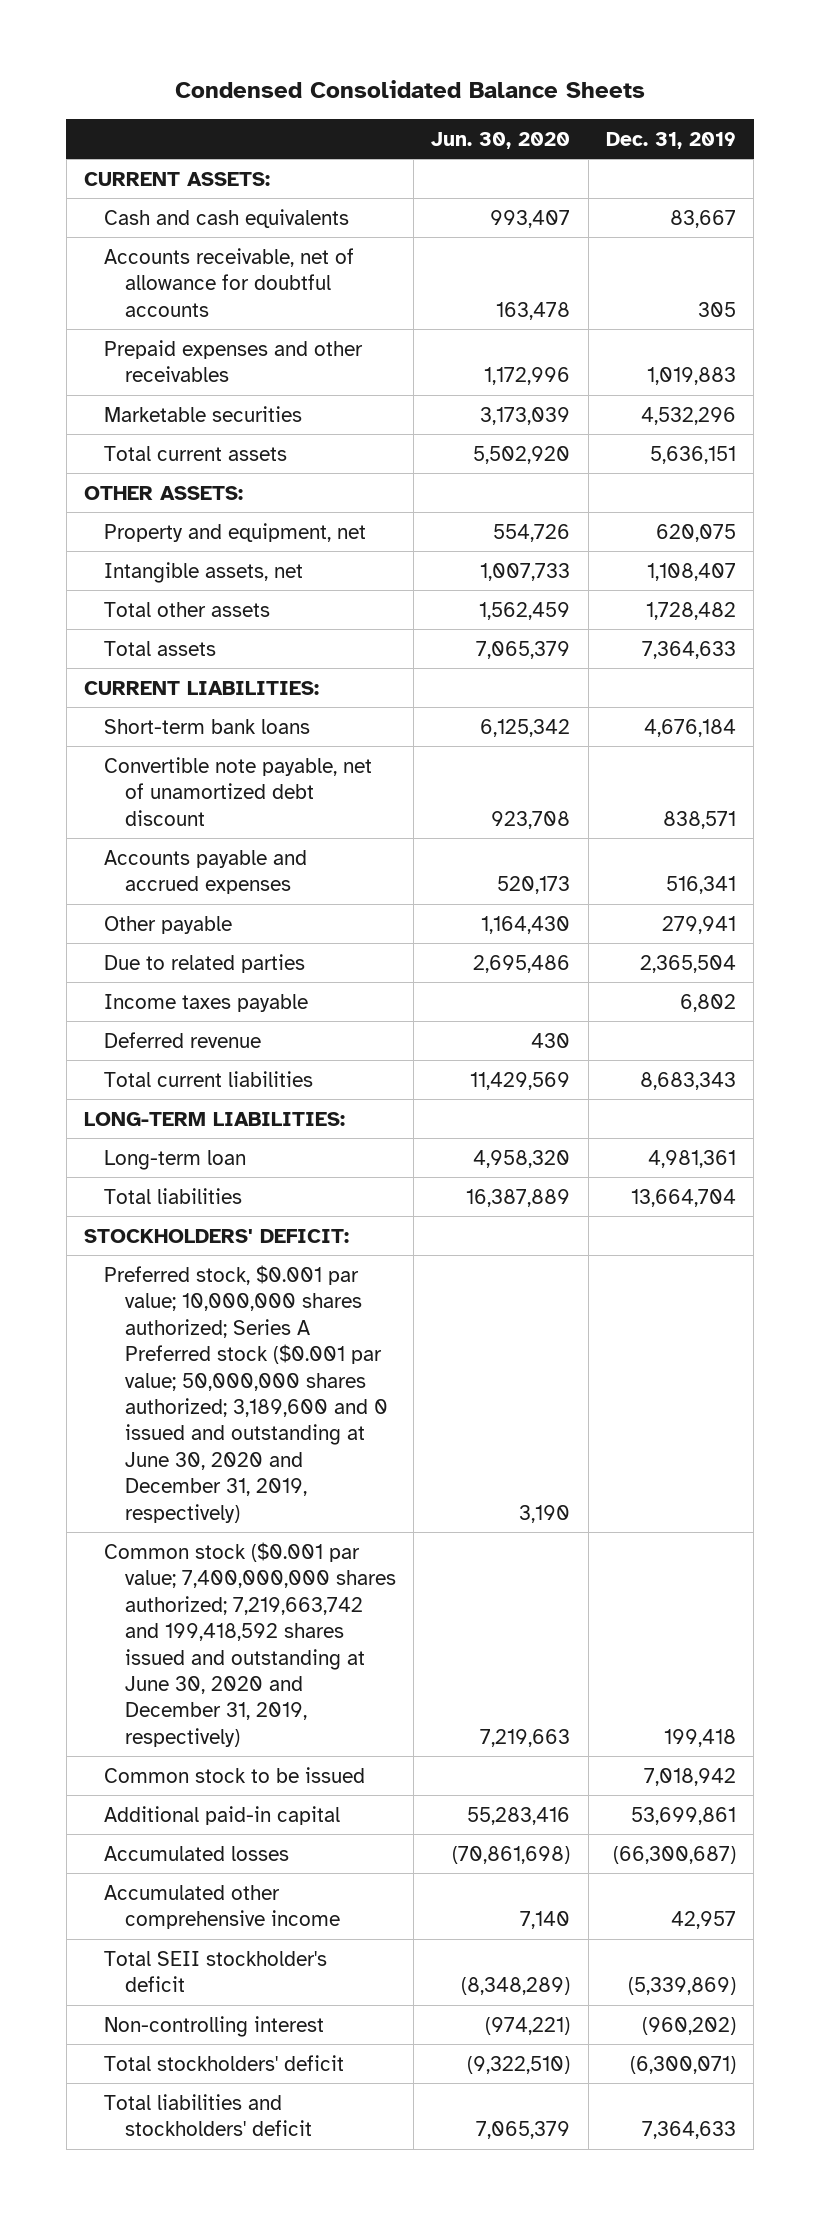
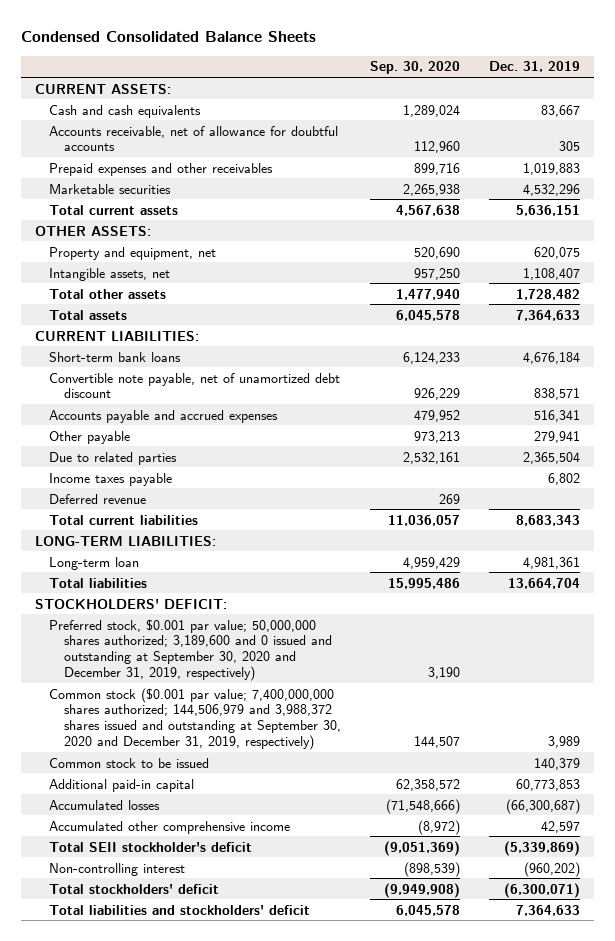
[431,131,571,149] Jun. 30, 2020 -> none
none -> [369,61,460,75] Sep. 30, 2020
[104,1264,388,1523] Preferred stock, $0.001 par value; 10,000,000 shares authorized; Series A Preferred stock ($0.001 par value; 50,000,000 shares authorized; 3,189,600 and 0 issued and outstanding at June 30, 2020 and December 31, 2019, respectively) -> [49,618,332,682] Preferred stock, $0.001 par value; 50,000,000 shares authorized; 3,189,600 and 0 issued and outstanding at September 30, 2020 and December 31, 2019, respectively)
[104,1541,396,1747] Common stock ($0.001 par value; 7,400,000,000 shares authorized; 7,219,663,742 and 199,418,592 shares issued and outstanding at June 30, 2020 and December 31, 2019, respectively) -> [49,687,341,751] Common stock ($0.001 par value; 7,400,000,000 shares authorized; 144,506,979 and 3,988,372 shares issued and outstanding at September 30, 2020 and December 31, 2019, respectively)
[663,1728,736,1747] 199,418 -> [547,736,580,749] 3,989
[643,1767,736,1786] 7,018,942 -> [533,757,580,770] 140,379
[630,1806,736,1825] 53,699,861 -> [515,778,580,791] 60,773,853
[670,1911,736,1930] 42,957 -> [540,820,580,833] 42,597

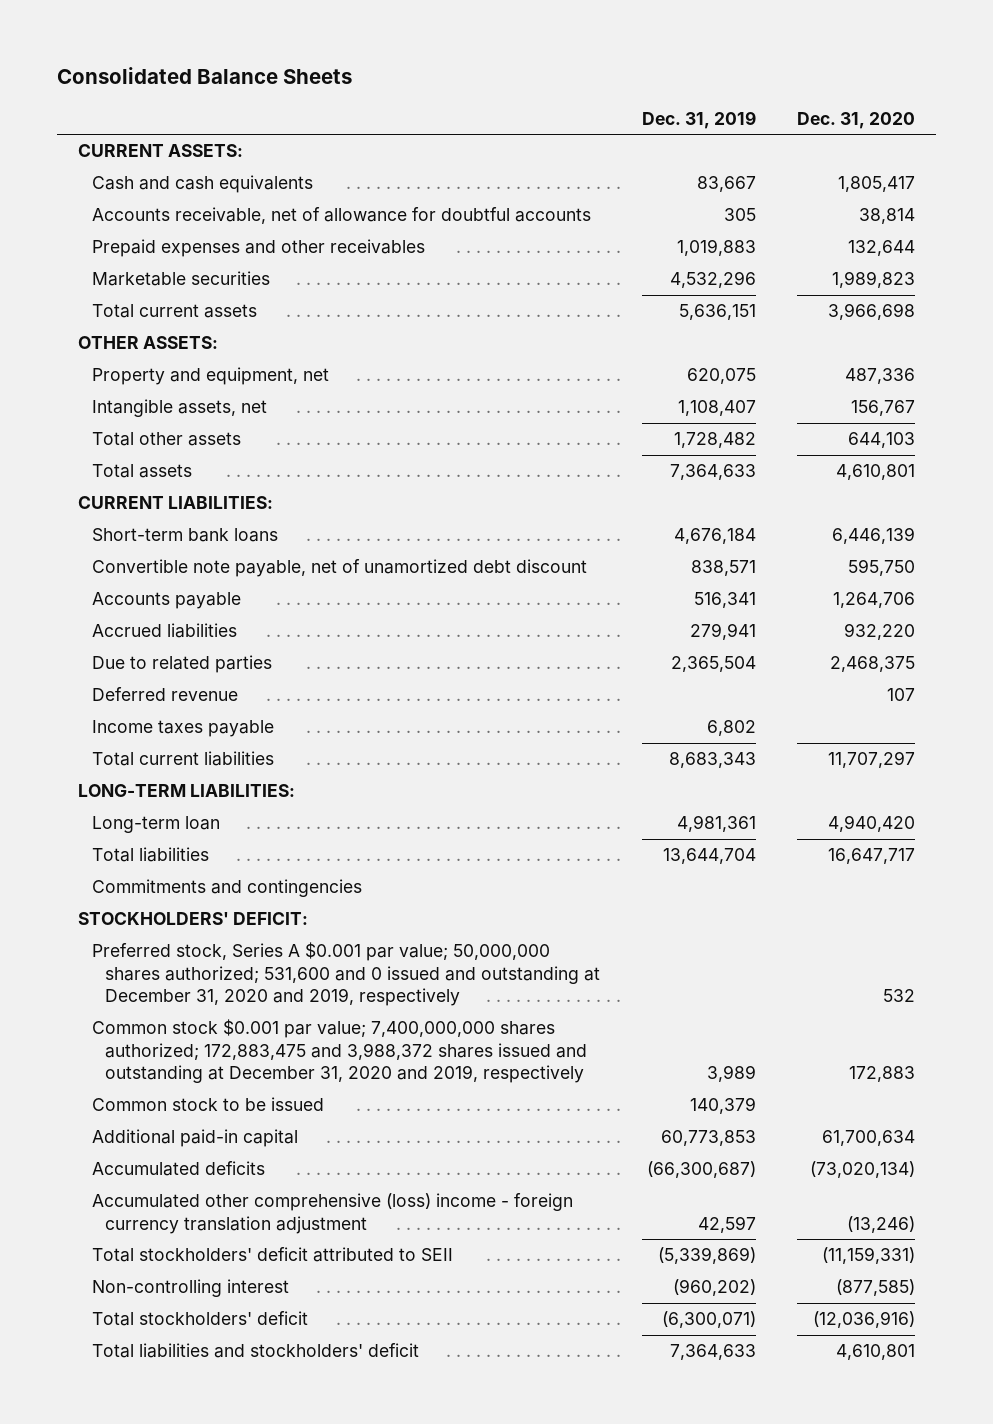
[20,31,316,43] Condensed Consolidated Balance Sheets -> [57,67,353,85] Consolidated Balance Sheets
[369,61,460,75] Sep. 30, 2020 -> none
none -> [797,111,916,129] Dec. 31, 2020
[49,409,279,423] Accounts payable and accrued expenses -> [91,592,241,610] Accounts payable
[49,430,131,444] Other payable -> [91,623,237,639] Accrued liabilities
[49,472,173,486] Income taxes payable -> [91,720,274,738] Income taxes payable
[507,577,580,589] 13,664,704 -> [662,848,756,865] 13,644,704
none -> [91,879,362,898] Commitments and contingencies
[49,618,332,682] Preferred stock, $0.001 par value; 50,000,000 shares authorized; 3,189,600 and 0 issued and outstanding at September 30, 2020 and December 31, 2019, respectively) -> [91,942,601,1006] Preferred stock, Series A $0.001 par value; 50,000,000 shares authorized; 531,600 and 0 issued and outstanding at December 31, 2020 and 2019, respectively
[49,687,341,751] Common stock ($0.001 par value; 7,400,000,000 shares authorized; 144,506,979 and 3,988,372 shares issued and outstanding at September 30, 2020 and December 31, 2019, respectively) -> [91,1019,588,1083] Common stock $0.001 par value; 7,400,000,000 shares authorized; 172,883,475 and 3,988,372 shares issued and outstanding at December 31, 2020 and 2019, respectively
[49,799,161,810] Accumulated losses -> [91,1161,265,1177] Accumulated deficits
[49,820,291,834] Accumulated other comprehensive income -> [91,1193,573,1234] Accumulated other comprehensive (loss) income - foreign currency translation adjustment
[49,841,253,852] Total SEII stockholder's deficit -> [91,1247,453,1263] Total stockholders' deficit attributed to SEII

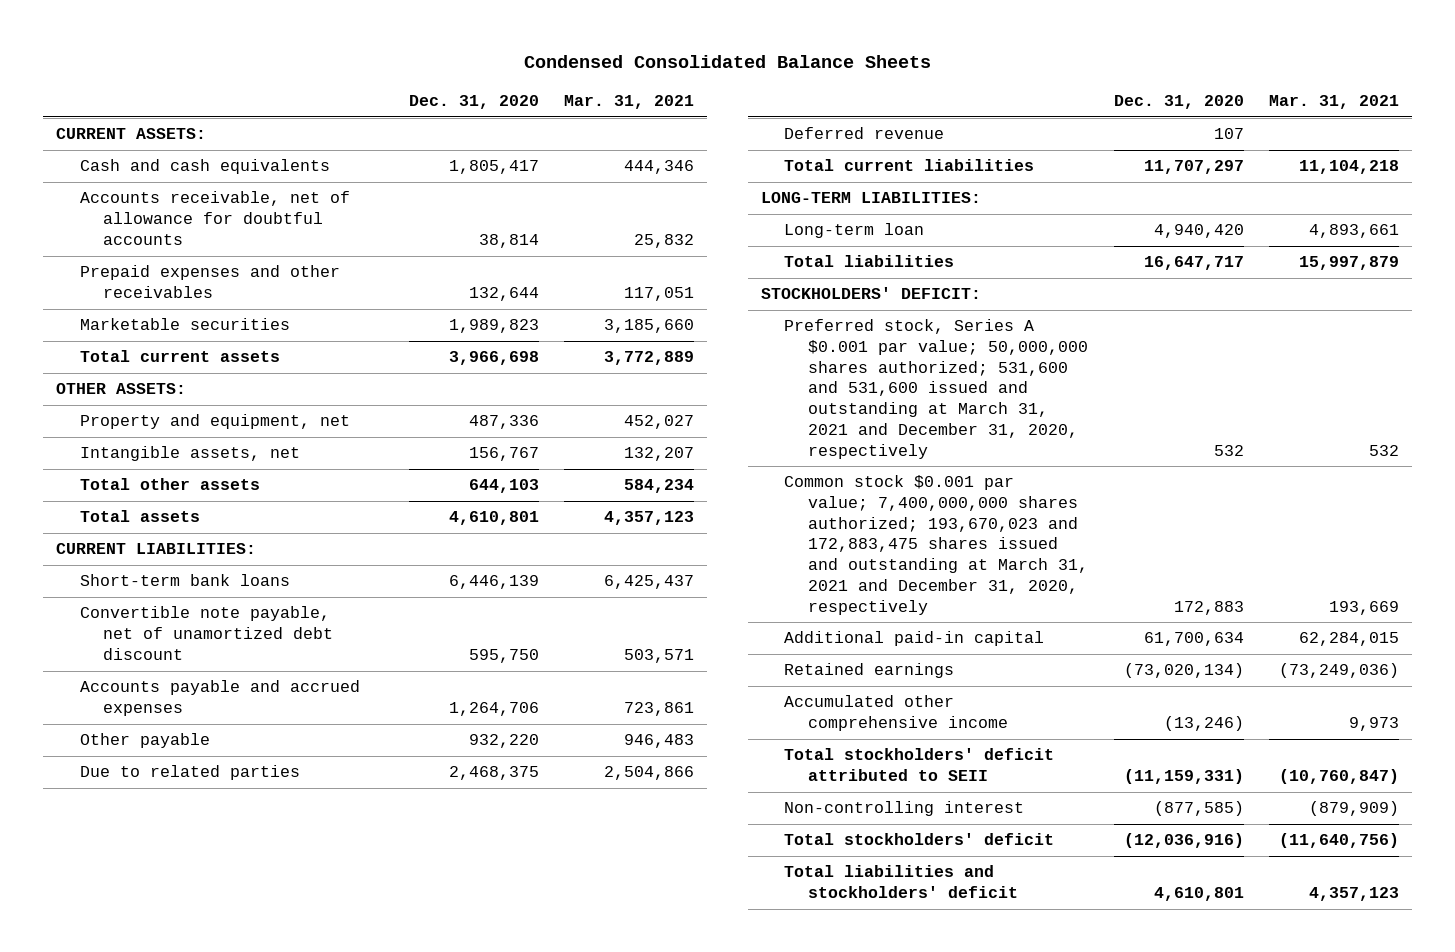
[57,67,353,85] Consolidated Balance Sheets -> [523,55,931,69] Condensed Consolidated Balance Sheets
[641,110,756,129] Dec. 31, 2019 -> none
none -> [564,95,695,110] Mar. 31, 2021
[91,592,241,610] Accounts payable -> [79,680,360,717] Accounts payable and accrued expenses
[91,623,237,639] Accrued liabilities -> [79,733,210,749] Other payable
[91,720,274,738] Income taxes payable -> none
[91,879,362,898] Commitments and contingencies -> none
[91,1097,324,1112] Common stock to be issued -> none
[91,942,601,1006] Preferred stock, Series A $0.001 par value; 50,000,000 shares authorized; 531,600 and 0 issued and outstanding at December 31, 2020 and 2019, respectively -> [784,319,1089,459] Preferred stock, Series A $0.001 par value; 50,000,000 shares authorized; 531,600 and 531,600 issued and outstanding at March 31, 2021 and December 31, 2020, respectively
[91,1019,588,1083] Common stock $0.001 par value; 7,400,000,000 shares authorized; 172,883,475 and 3,988,372 shares issued and outstanding at December 31, 2020 and 2019, respectively -> [784,475,1089,615] Common stock $0.001 par value; 7,400,000,000 shares authorized; 193,670,023 and 172,883,475 shares issued and outstanding at March 31, 2021 and December 31, 2020, respectively
[91,1161,265,1177] Accumulated deficits -> [784,663,955,679] Retained earnings
[91,1193,573,1234] Accumulated other comprehensive (loss) income - foreign currency translation adjustment -> [784,695,1009,732] Accumulated other comprehensive income

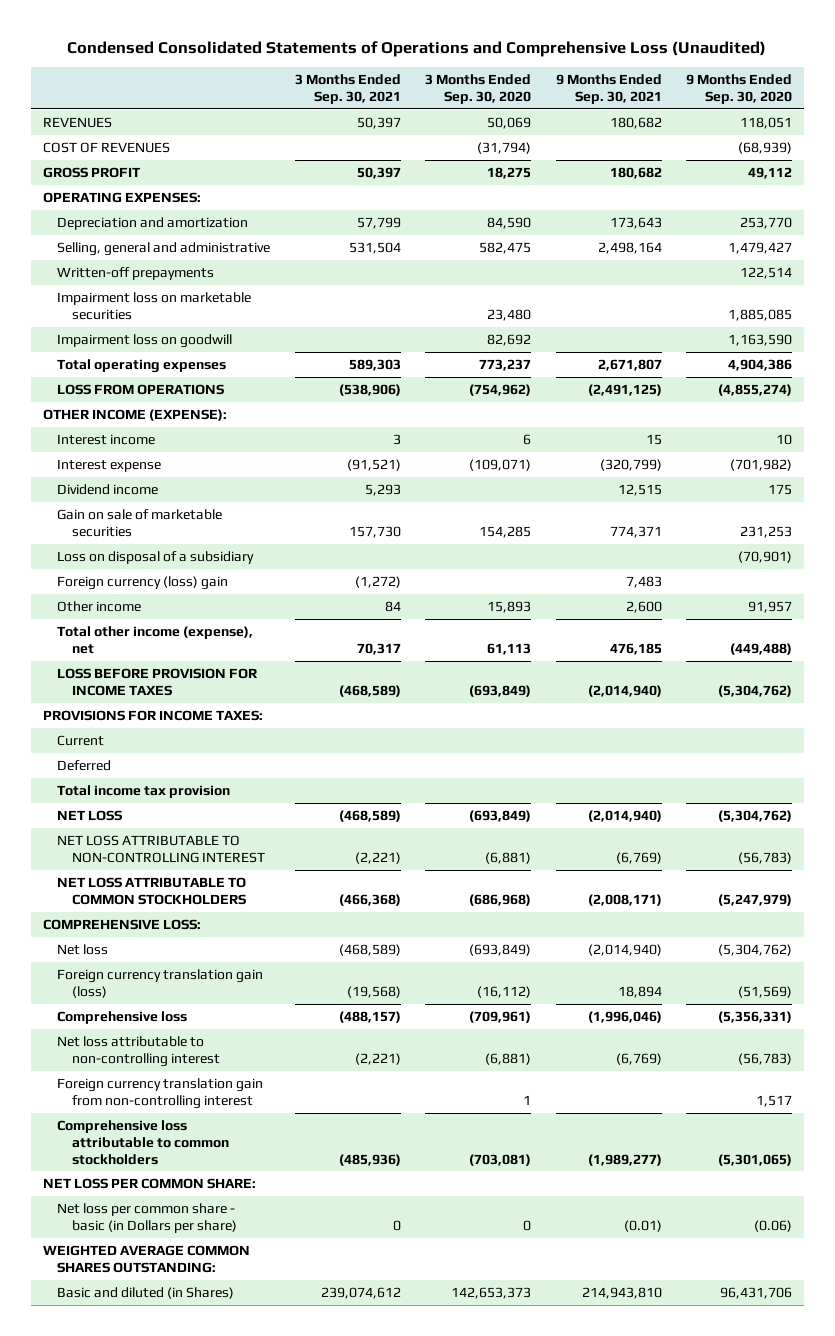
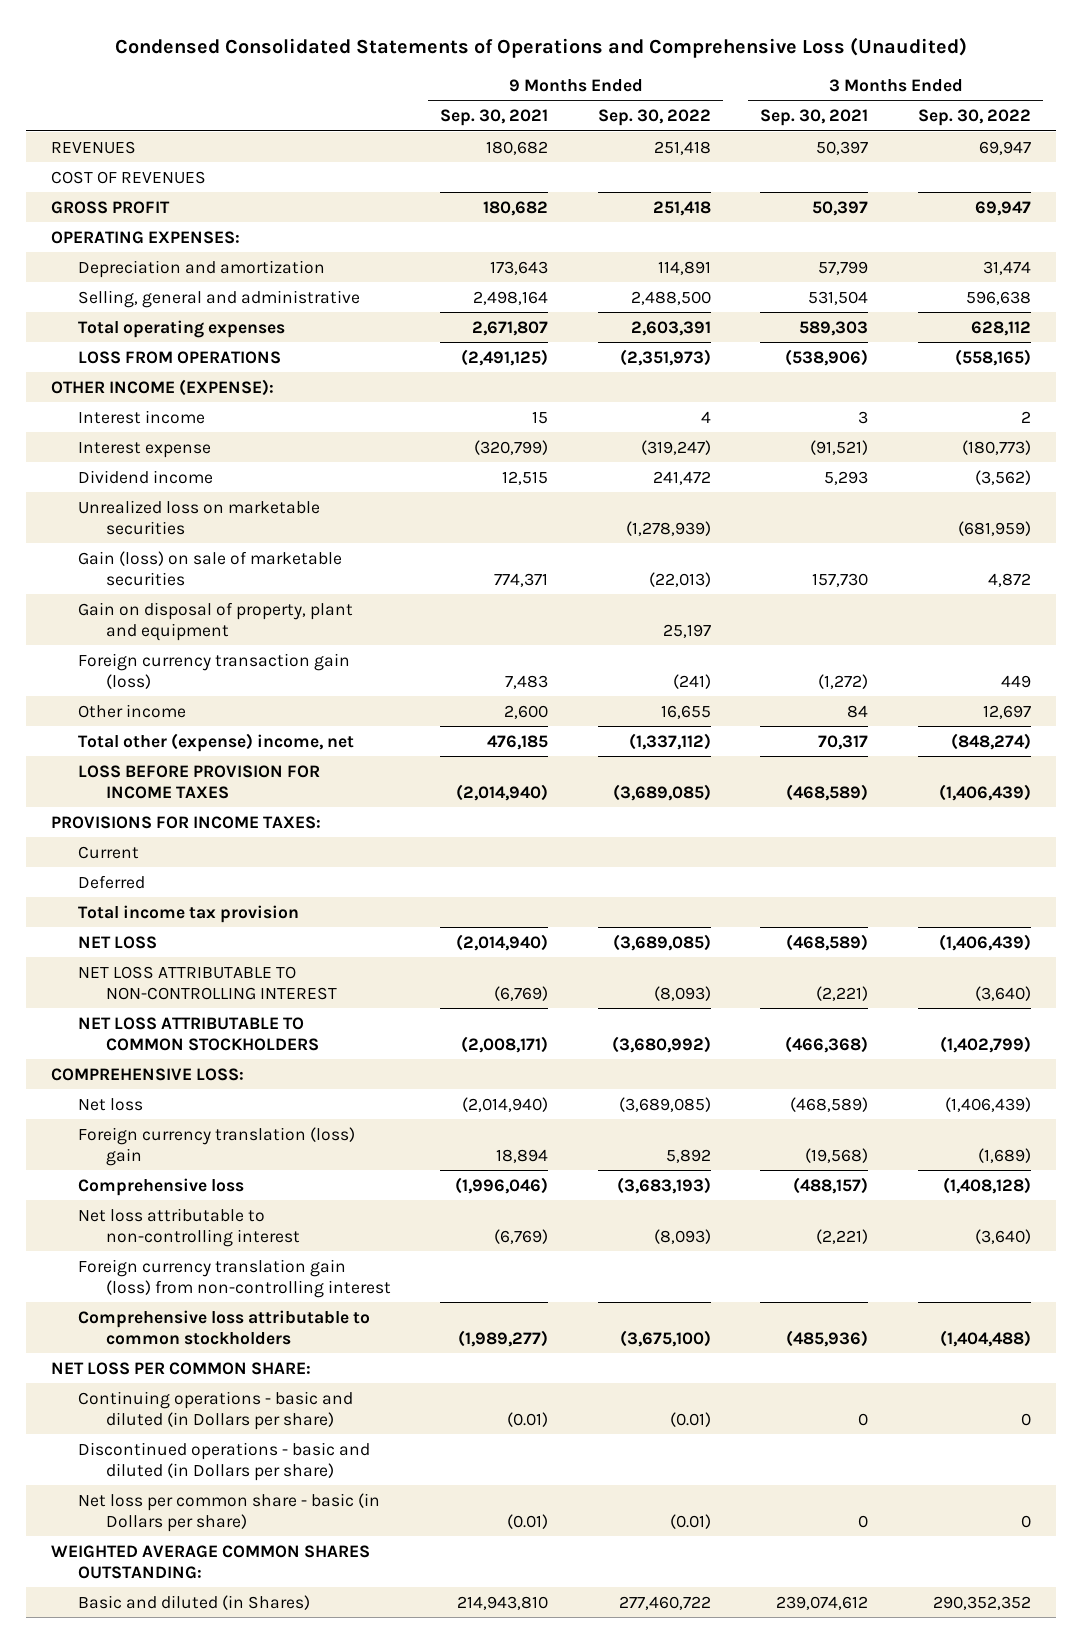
[425,74,532,104] 3 Months Ended Sep. 30, 2020 -> none
[685,74,792,104] 9 Months Ended Sep. 30, 2020 -> none
none -> [597,109,711,127] Sep. 30, 2022
none -> [917,109,1031,127] Sep. 30, 2022
[57,267,215,281] Written-off prepayments -> none
[57,292,252,320] Impairment loss on marketable securities -> none
[57,334,233,349] Impairment loss on goodwill -> none
[57,551,255,565] Loss on disposal of a subsidiary -> none
none -> [78,499,321,535] Unrealized loss on marketable securities
[57,509,223,537] Gain on sale of marketable securities -> [78,550,343,586] Gain (loss) on sale of marketable securities
none -> [78,601,354,641] Gain on disposal of property, plant and equipment
[57,576,229,591] Foreign currency (loss) gain -> [78,652,351,689] Foreign currency transaction gain (loss)
[57,626,254,654] Total other income (expense), net -> [78,732,355,752] Total other (expense) income, net
[57,969,264,998] Foreign currency translation gain (loss) -> [78,1126,356,1166] Foreign currency translation (loss) gain
[57,1078,264,1109] Foreign currency translation gain from non-controlling interest -> [78,1258,391,1298] Foreign currency translation gain (loss) from non-controlling interest
none -> [78,1390,354,1430] Continuing operations - basic and diluted (in Dollars per share)
none -> [78,1441,371,1481] Discontinued operations - basic and diluted (in Dollars per share)

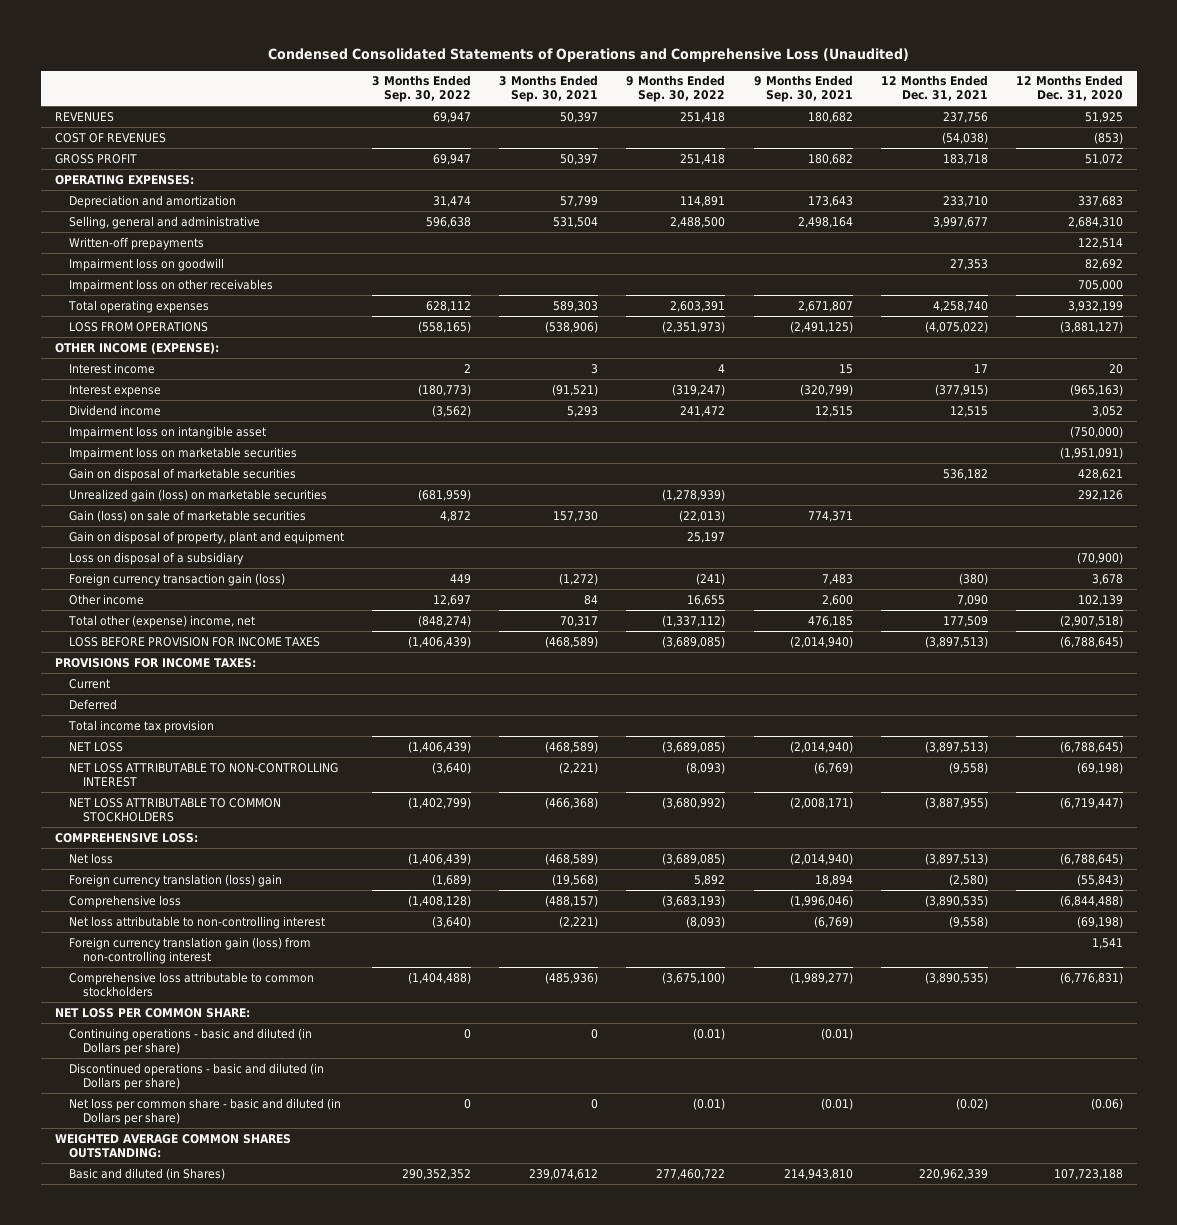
none -> [880,75,988,102] 12 Months Ended Dec. 31, 2021
none -> [1015,75,1123,102] 12 Months Ended Dec. 31, 2020
none -> [69,236,205,250] Written-off prepayments
none -> [69,257,225,271] Impairment loss on goodwill
none -> [69,278,274,292] Impairment loss on other receivables
none -> [69,425,267,439] Impairment loss on intangible asset
none -> [69,446,298,460] Impairment loss on marketable securities
none -> [69,467,297,481] Gain on disposal of marketable securities
[78,499,321,535] Unrealized loss on marketable securities -> [69,488,328,502] Unrealized gain (loss) on marketable securities
none -> [69,551,245,565] Loss on disposal of a subsidiary
[78,1492,381,1532] Net loss per common share - basic (in Dollars per share) -> [69,1097,342,1125] Net loss per common share - basic and diluted (in Dollars per share)

